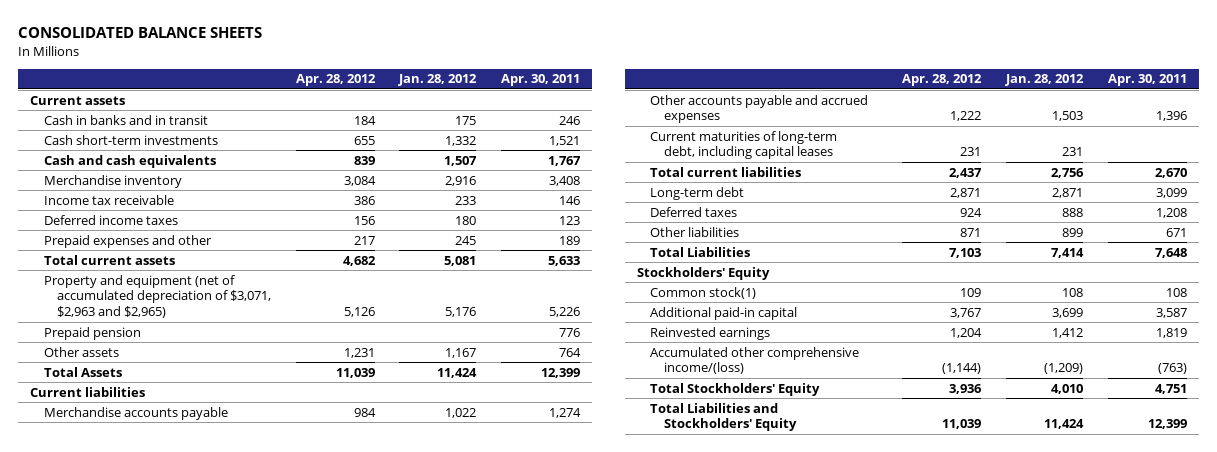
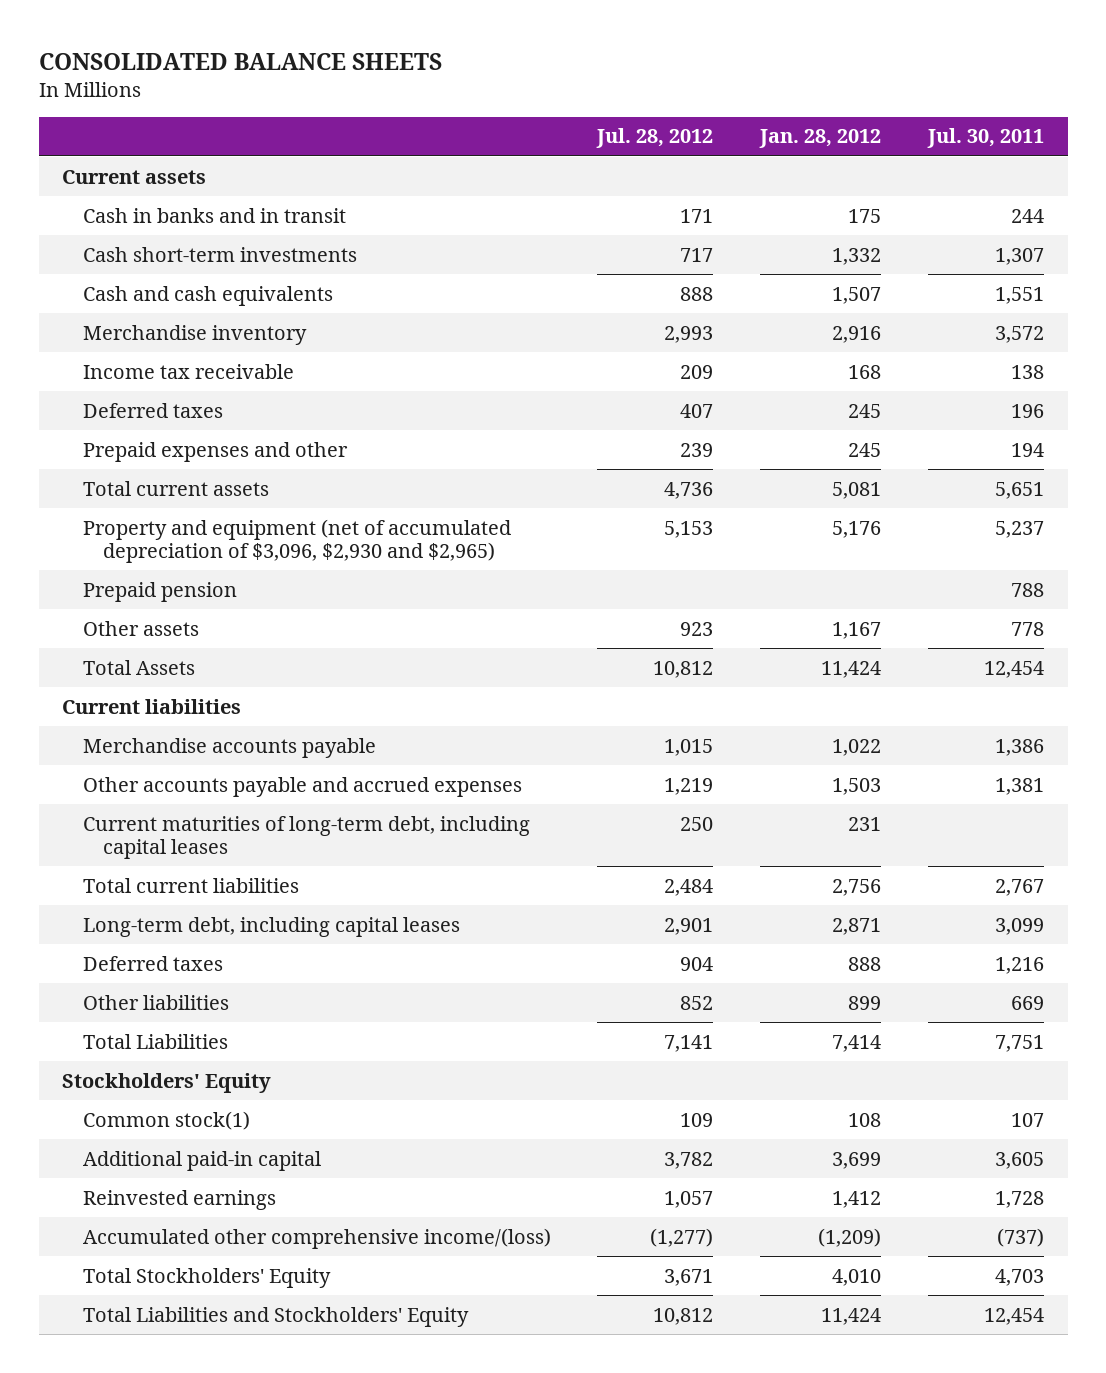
[295,74,376,87] Apr. 28, 2012 -> none
[500,74,580,87] Apr. 30, 2011 -> none
none -> [596,128,714,149] Jul. 28, 2012
none -> [927,128,1045,149] Jul. 30, 2011
[455,195,477,205] 233 -> [848,364,882,379] 168
[43,214,178,225] Deferred income taxes -> [82,402,223,418] Deferred taxes
[455,215,477,225] 180 -> [848,403,882,418] 245
[43,274,272,319] Property and equipment (net of accumulated depreciation of $3,071, $2,963 and $2,965) -> [82,518,511,564] Property and equipment (net of accumulated depreciation of $3,096, $2,930 and $2,965)
[650,186,745,200] Long-term debt -> [82,916,460,937] Long-term debt, including capital leases

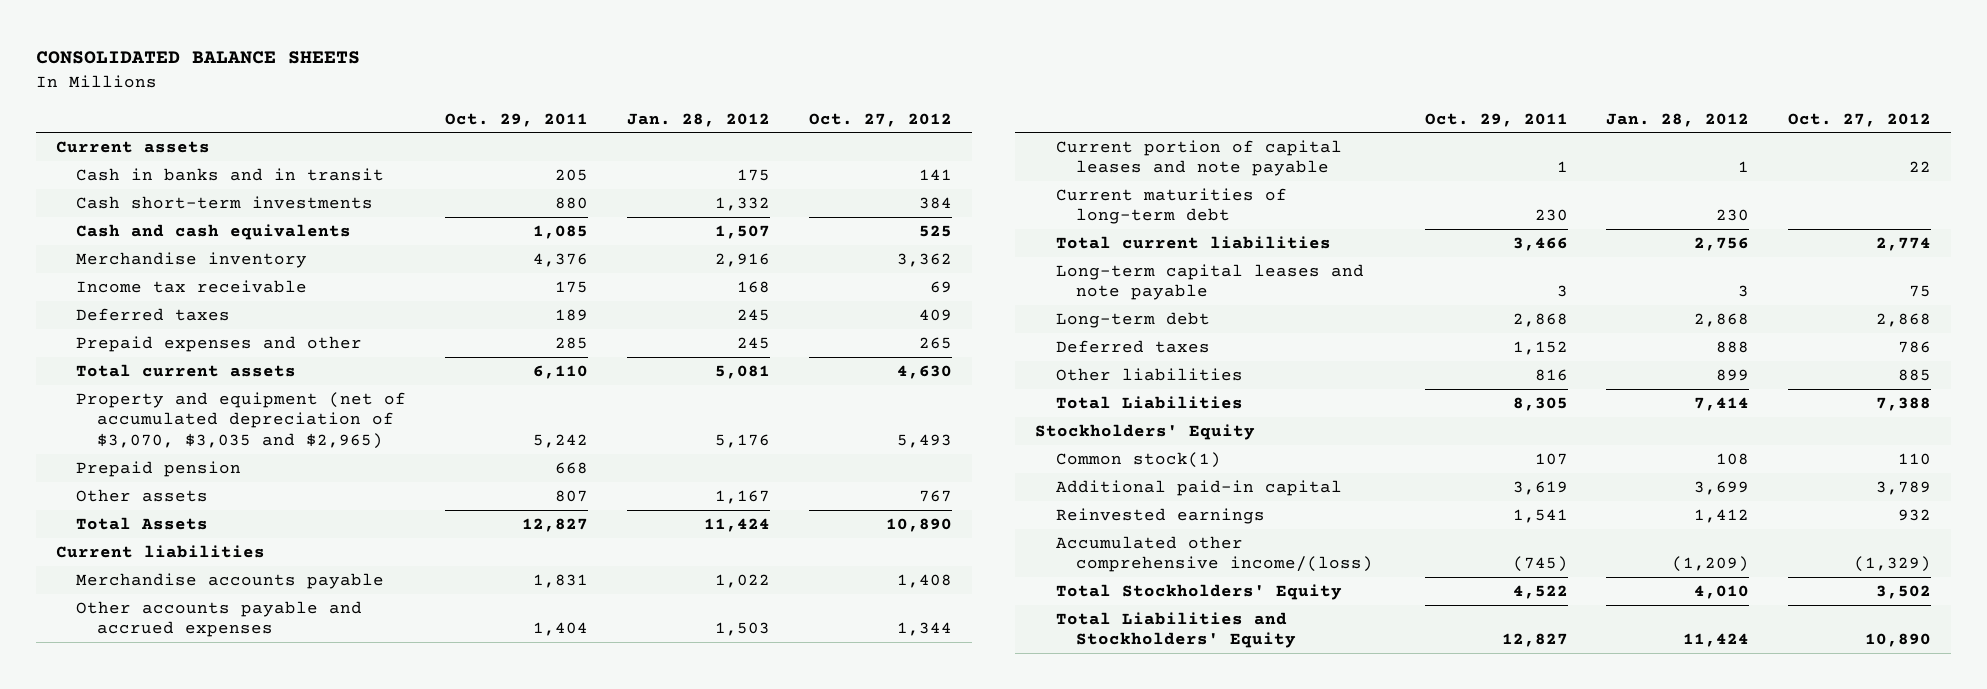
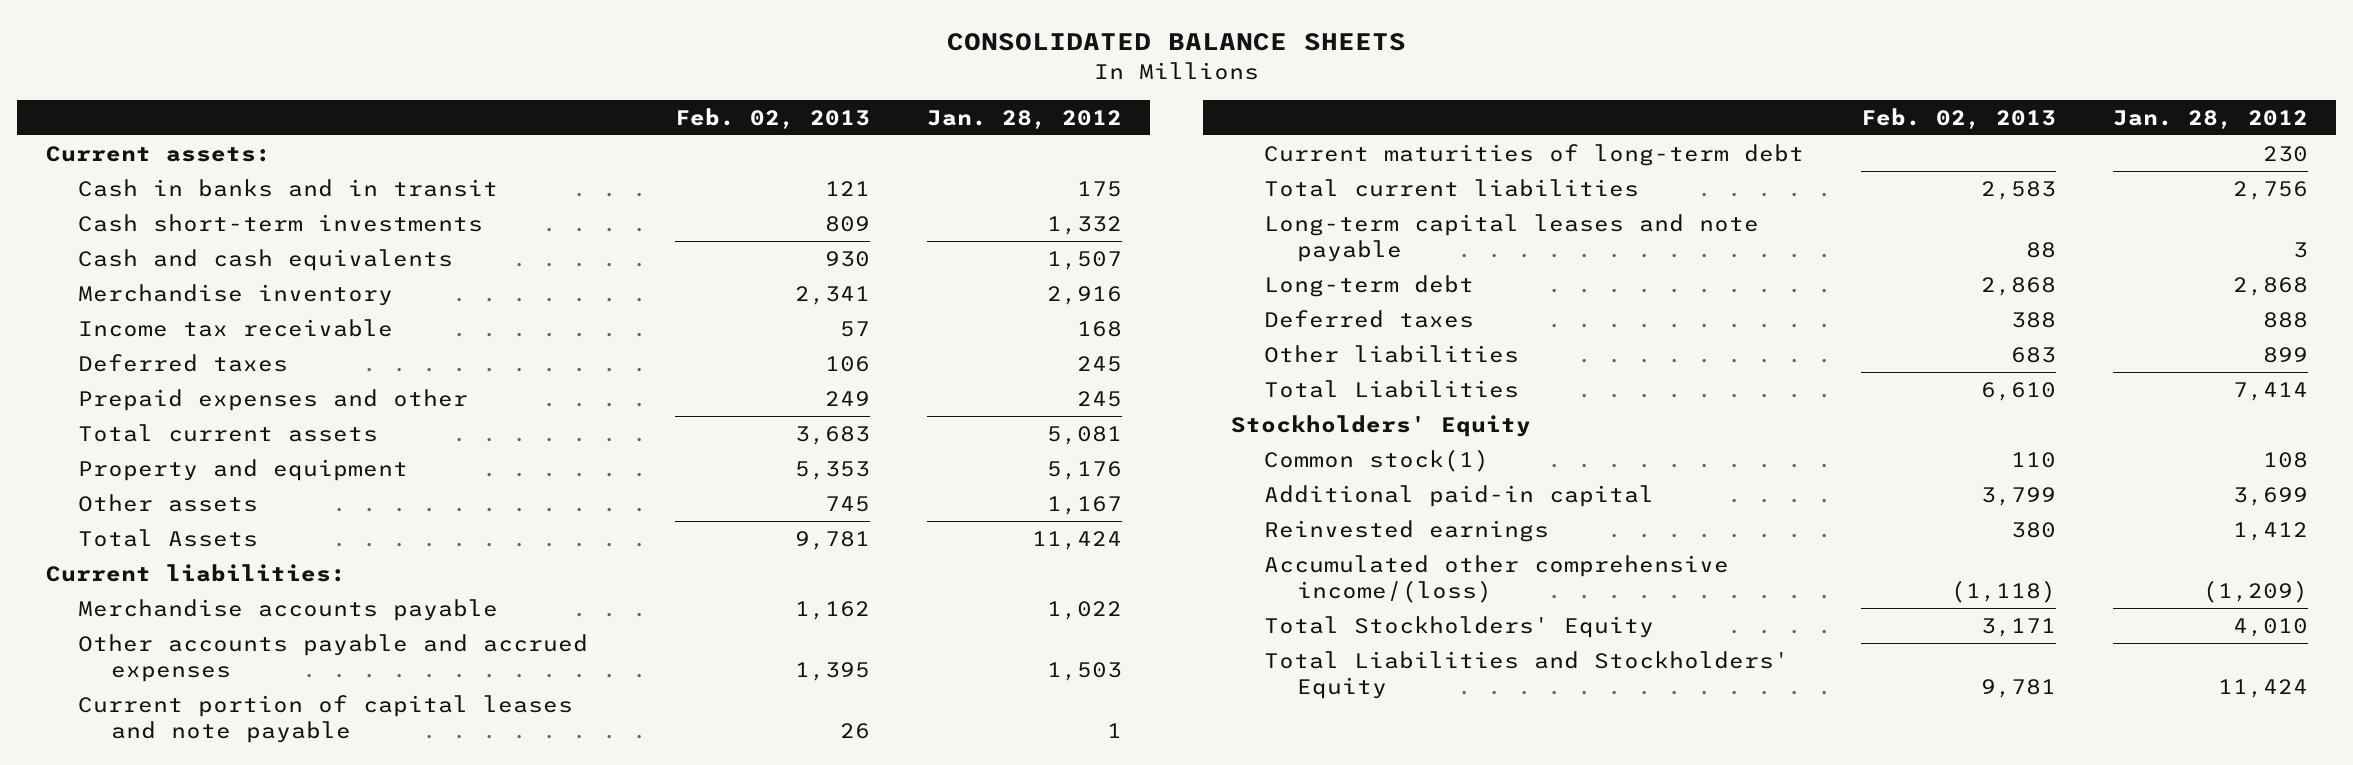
[445,112,589,127] Oct. 29, 2011 -> none
[809,112,953,127] Oct. 27, 2012 -> none
none -> [675,107,871,129] Feb. 02, 2013
[55,141,210,154] Current assets -> [45,146,271,163] Current assets:
[76,461,242,478] Prepaid pension -> none
[76,392,407,449] Property and equipment (net of accumulated depreciation of $3,070, $3,035 and $2,965) -> [78,459,409,482] Property and equipment
[55,545,265,559] Current liabilities -> [45,564,346,583] Current liabilities:

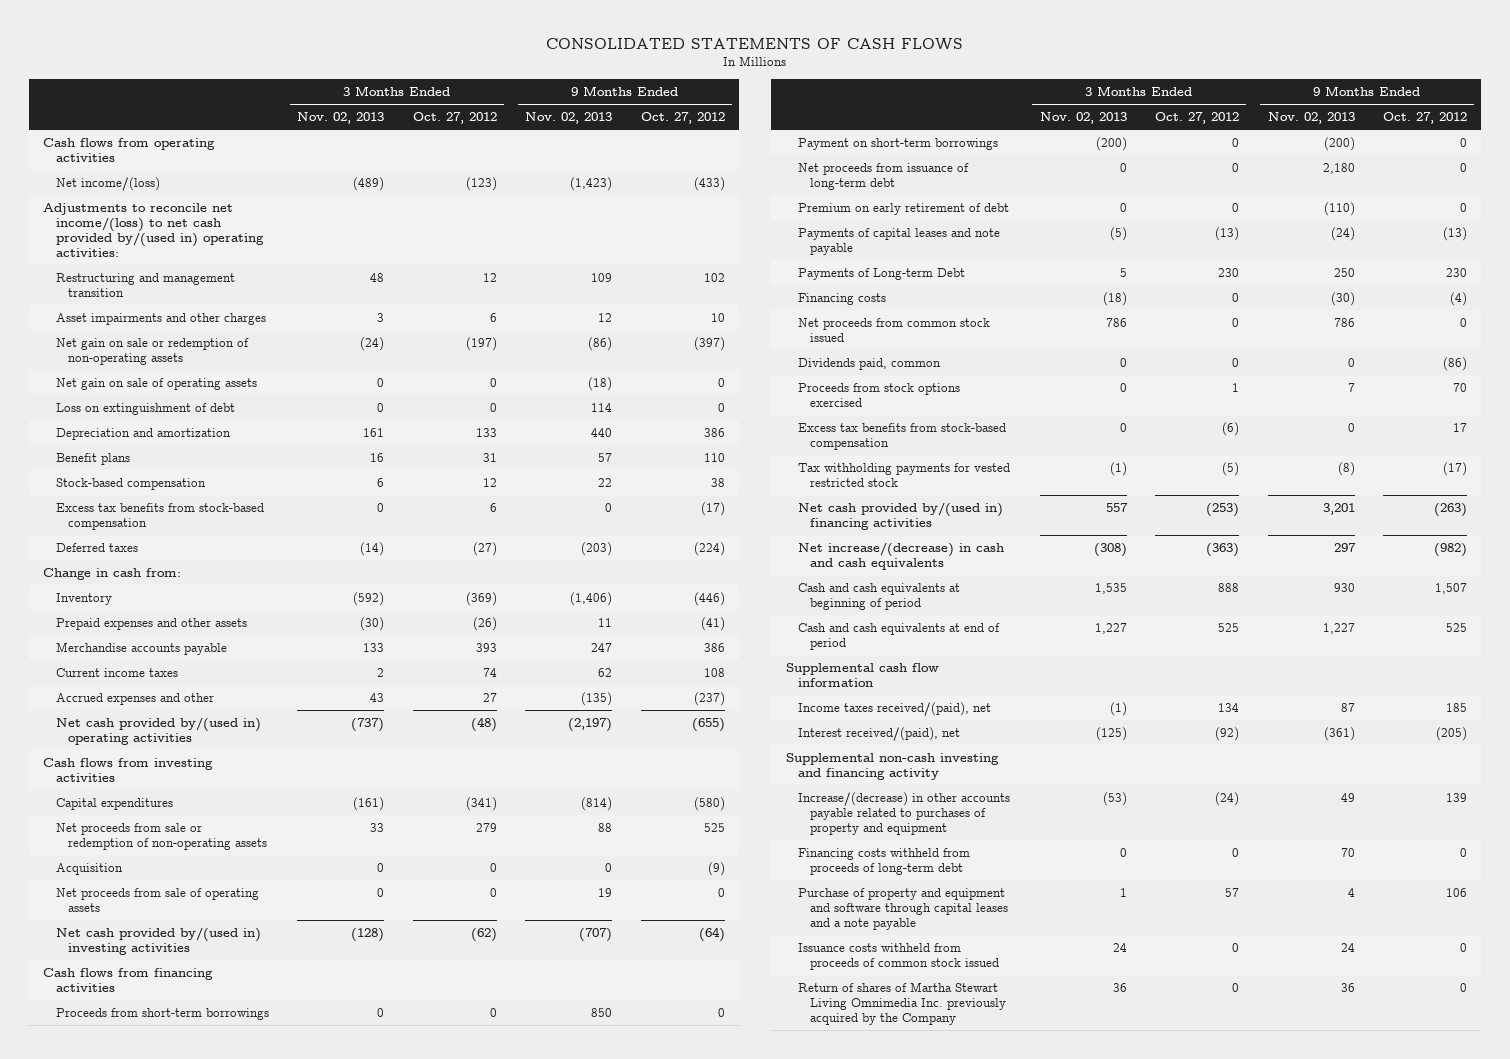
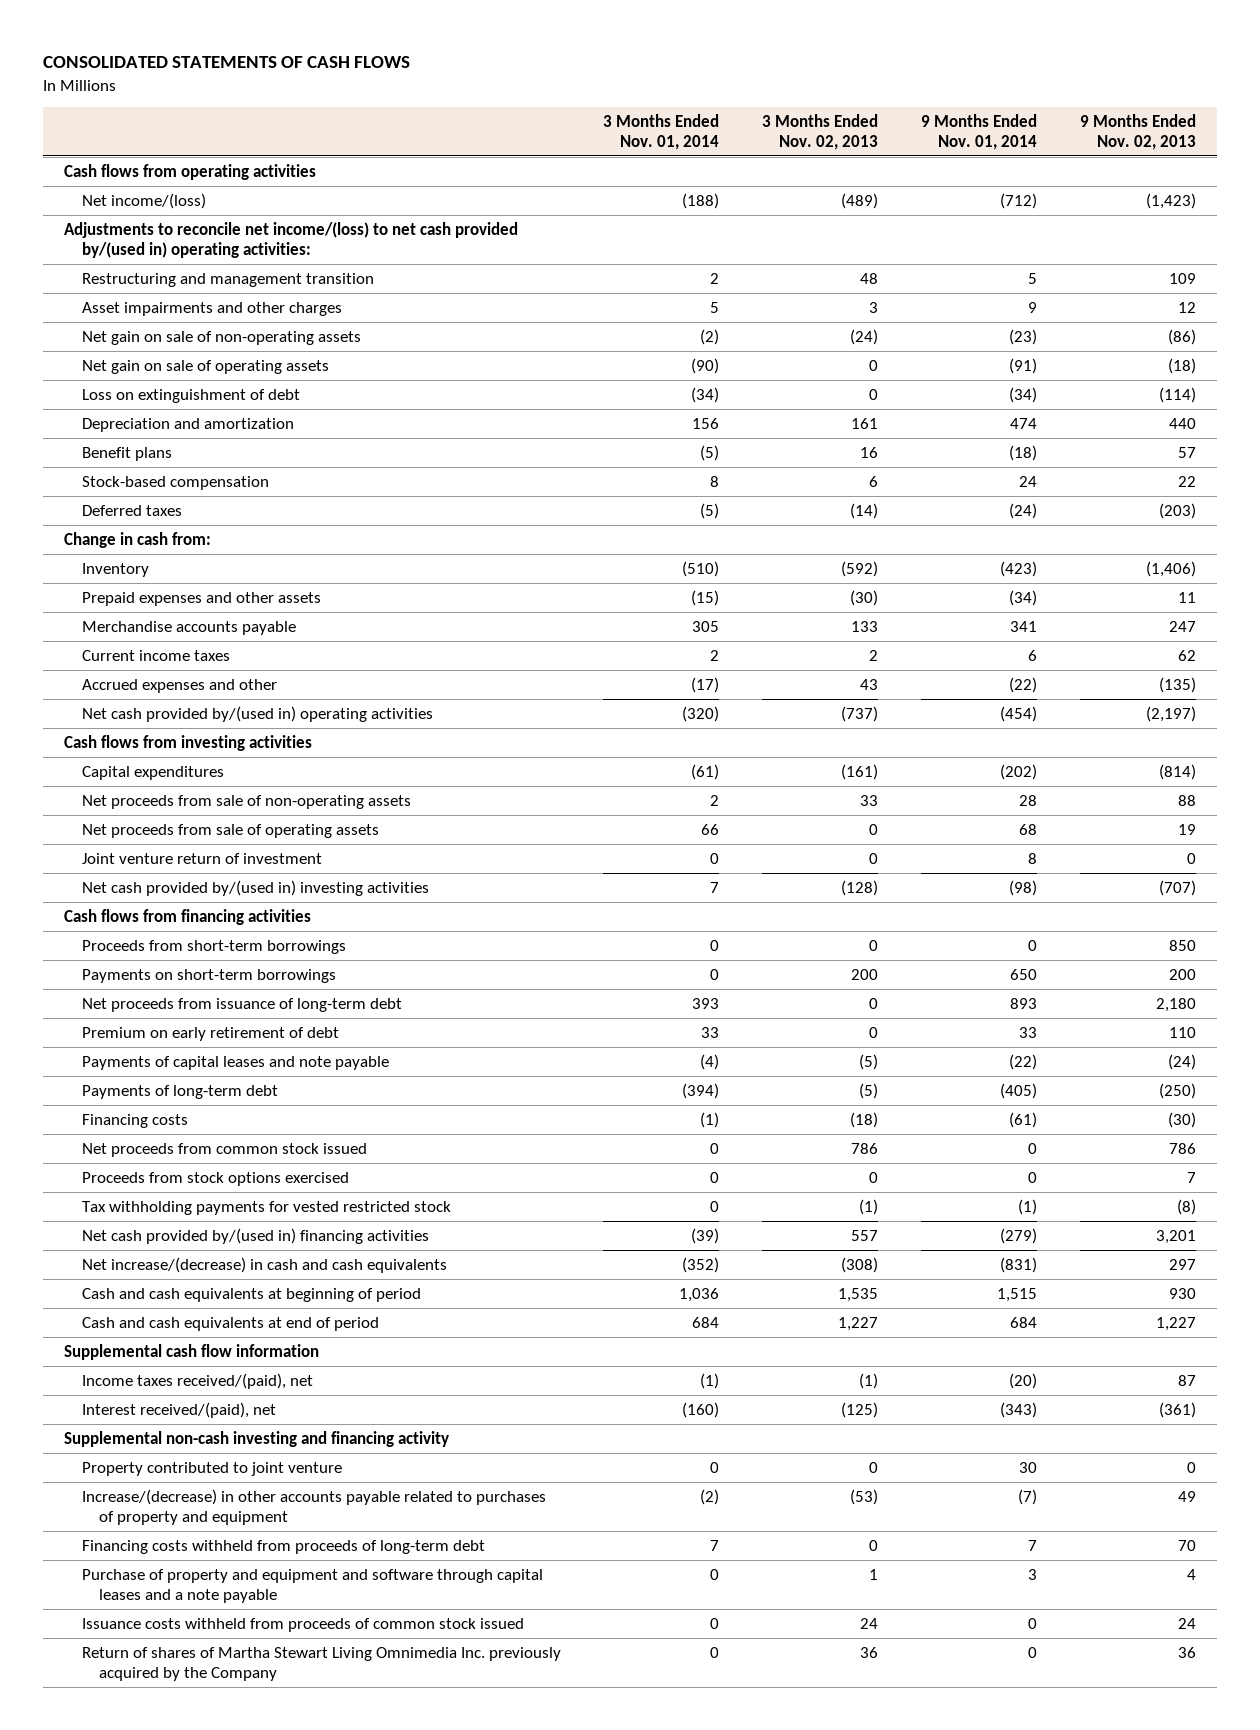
[412,112,497,125] Oct. 27, 2012 -> none
[640,112,725,125] Oct. 27, 2012 -> none
none -> [603,113,720,150] 3 Months Ended Nov. 01, 2014
none -> [921,113,1038,150] 9 Months Ended Nov. 01, 2014
[55,337,249,366] Net gain on sale or redemption of non-operating assets -> [81,330,361,345] Net gain on sale of non-operating assets
[591,402,613,412] 114 -> [1158,386,1196,403] (114)
[55,502,264,531] Excess tax benefits from stock-based compensation -> none
[55,862,123,875] Acquisition -> none
[55,822,267,851] Net proceeds from sale or redemption of non-operating assets -> [81,794,411,809] Net proceeds from sale of non-operating assets
none -> [81,852,322,864] Joint venture return of investment
[797,137,998,150] Payment on short-term borrowings -> [81,968,336,983] Payments on short-term borrowings
[1095,136,1127,151] (200) -> [851,968,879,980] 200
[1323,136,1355,151] (200) -> [1168,968,1196,980] 200
[1323,201,1355,216] (110) -> [1168,1026,1196,1038] 110
[797,267,965,280] Payments of Long-term Debt -> [81,1084,278,1099] Payments of long-term debt
[1119,267,1127,277] 5 -> [859,1082,879,1099] (5)
[1333,267,1355,277] 250 -> [1158,1082,1196,1099] (250)
[797,357,941,370] Dividends paid, common -> none
[797,422,1006,451] Excess tax benefits from stock-based compensation -> none
none -> [81,1461,342,1476] Property contributed to joint venture

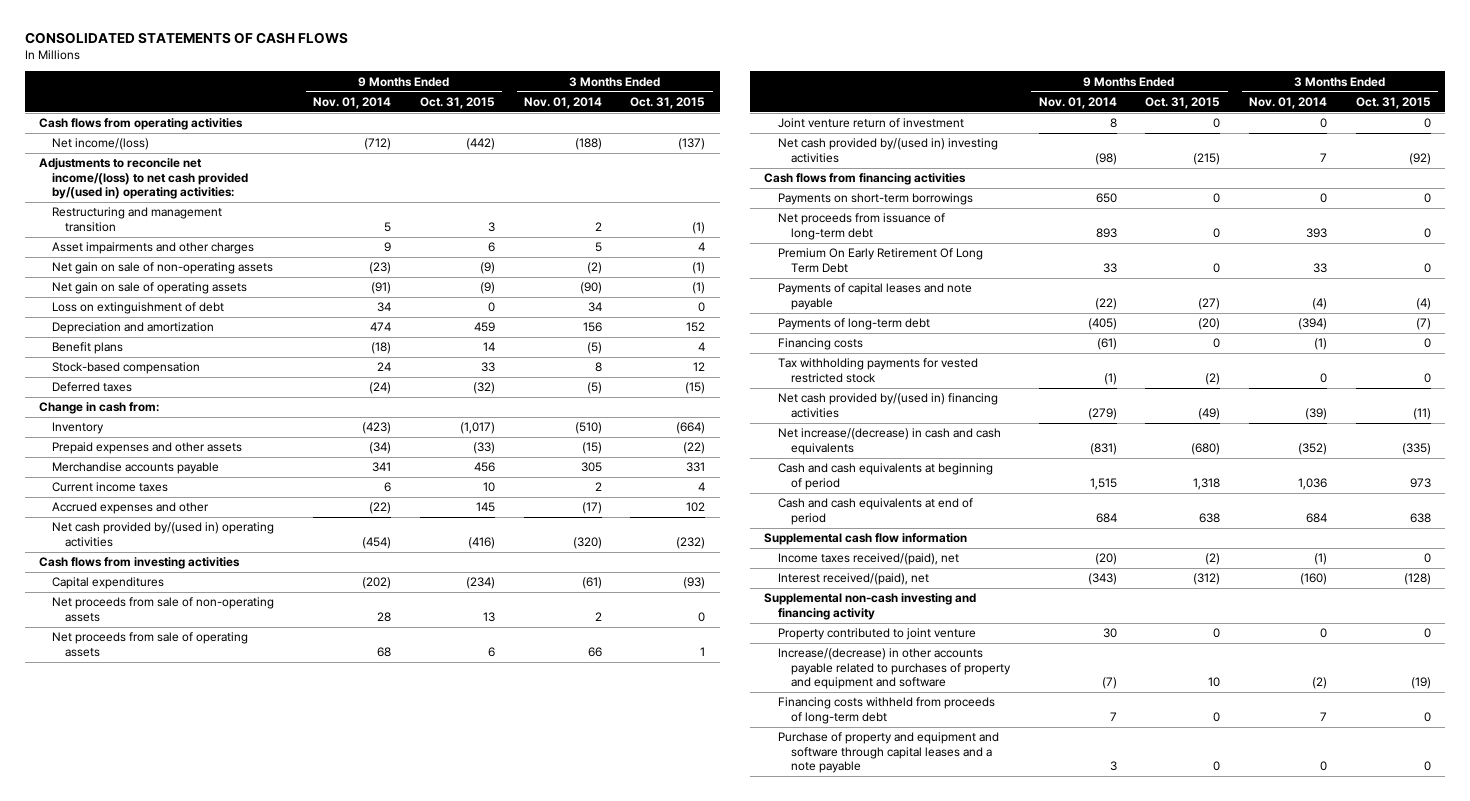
[762,113,879,150] 3 Months Ended Nov. 02, 2013 -> none
[1079,113,1196,150] 9 Months Ended Nov. 02, 2013 -> none
none -> [419,96,495,109] Oct. 31, 2015
none -> [630,96,706,109] Oct. 31, 2015
[691,386,720,403] (34) -> [587,302,602,313] 34
[1009,386,1038,403] (34) -> [377,302,392,313] 34
[81,939,346,954] Proceeds from short-term borrowings -> none
[81,1026,339,1041] Premium on early retirement of debt -> [777,248,983,273] Premium On Early Retirement Of Long Term Debt
[81,1142,367,1157] Net proceeds from common stock issued -> none
[81,1171,349,1186] Proceeds from stock options exercised -> none
[81,1488,546,1525] Increase/(decrease) in other accounts payable related to purchases of property and equipment -> [777,648,1011,690] Increase/(decrease) in other accounts payable related to purchases of property and equipment and software
[81,1617,524,1632] Issuance costs withheld from proceeds of common stock issued -> none
[81,1646,561,1681] Return of shares of Martha Stewart Living Omnimedia Inc. previously acquired by the Company -> none

